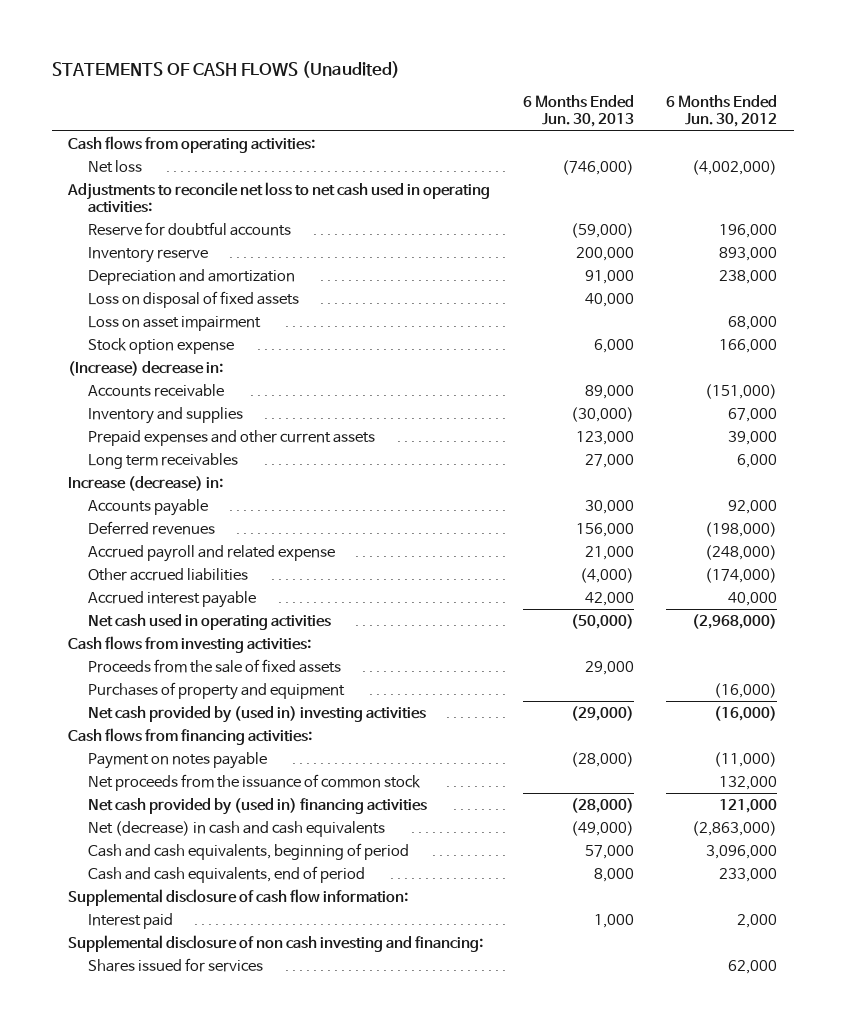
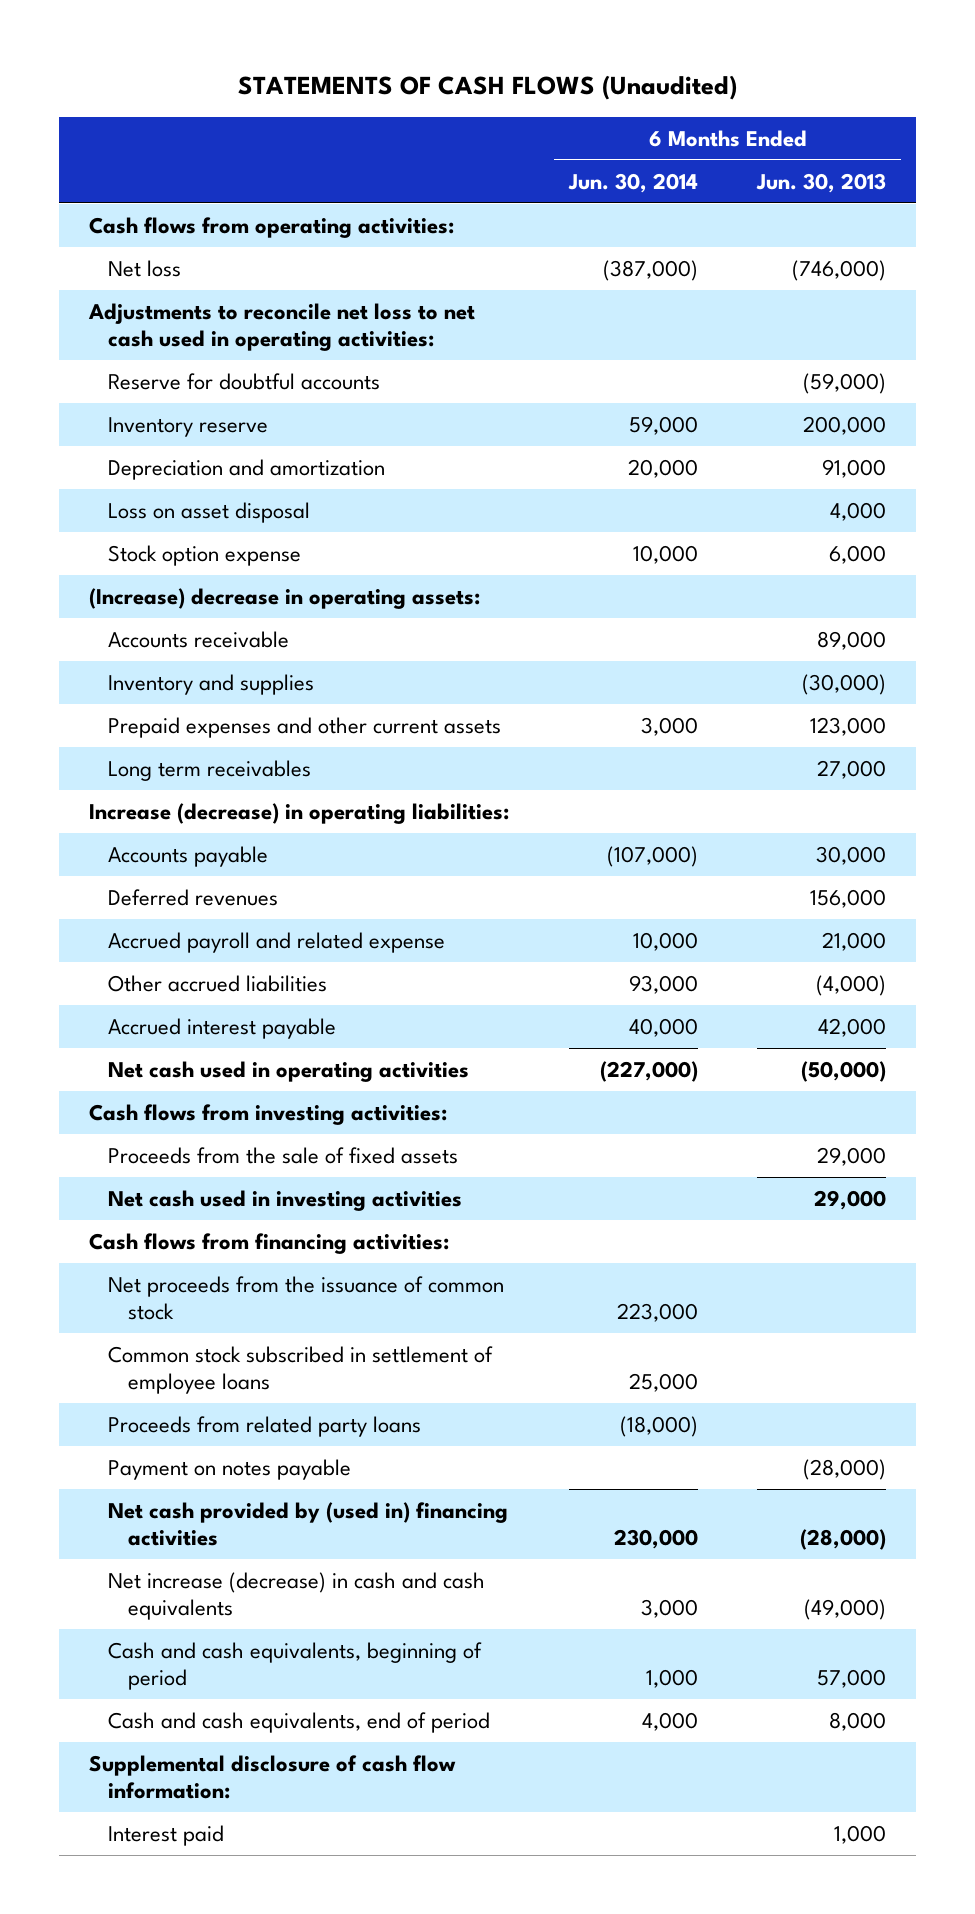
[666,94,778,128] 6 Months Ended Jun. 30, 2012 -> none
none -> [567,172,698,193] Jun. 30, 2014
[88,315,262,331] Loss on asset impairment -> none
[88,290,300,308] Loss on disposal of fixed assets -> [108,501,311,523] Loss on asset disposal
[584,292,634,307] 40,000 -> [830,501,887,521] 4,000
[68,360,224,376] (Increase) decrease in: -> [89,587,481,609] (Increase) decrease in operating assets:
[68,475,224,491] Increase (decrease) in: -> [89,802,510,824] Increase (decrease) in operating liabilities:
[88,681,346,700] Purchases of property and equipment -> none
[88,705,427,723] Net cash provided by (used in) investing activities -> [108,1189,463,1211] Net cash used in investing activities
[570,705,634,721] (29,000) -> [814,1189,887,1210] 29,000
none -> [108,1345,494,1395] Common stock subscribed in settlement of employee loans
none -> [108,1415,422,1437] Proceeds from related party loans
[88,751,268,769] Payment on notes payable -> [108,1458,352,1480] Payment on notes payable
[88,820,386,837] Net (decrease) in cash and cash equivalents -> [108,1571,486,1621] Net increase (decrease) in cash and cash equivalents
[68,934,484,952] Supplemental disclosure of non cash investing and financing: -> none
[88,957,264,972] Shares issued for services -> none

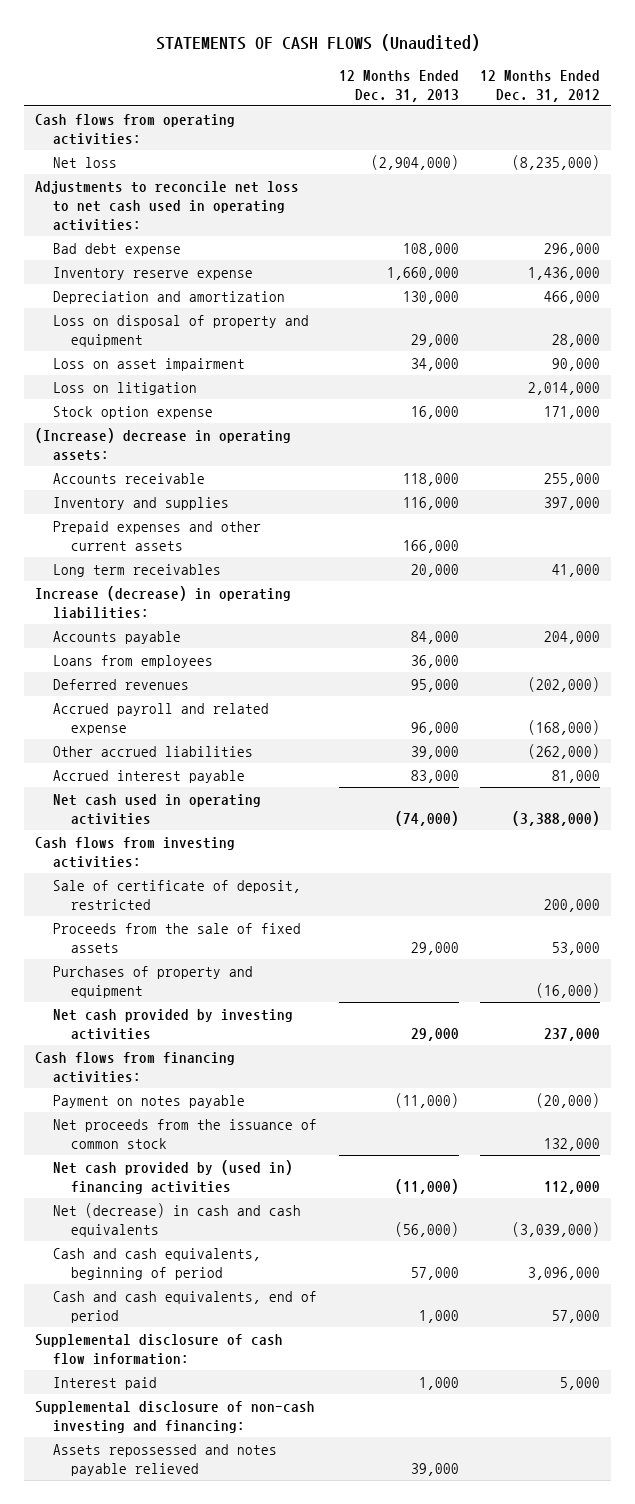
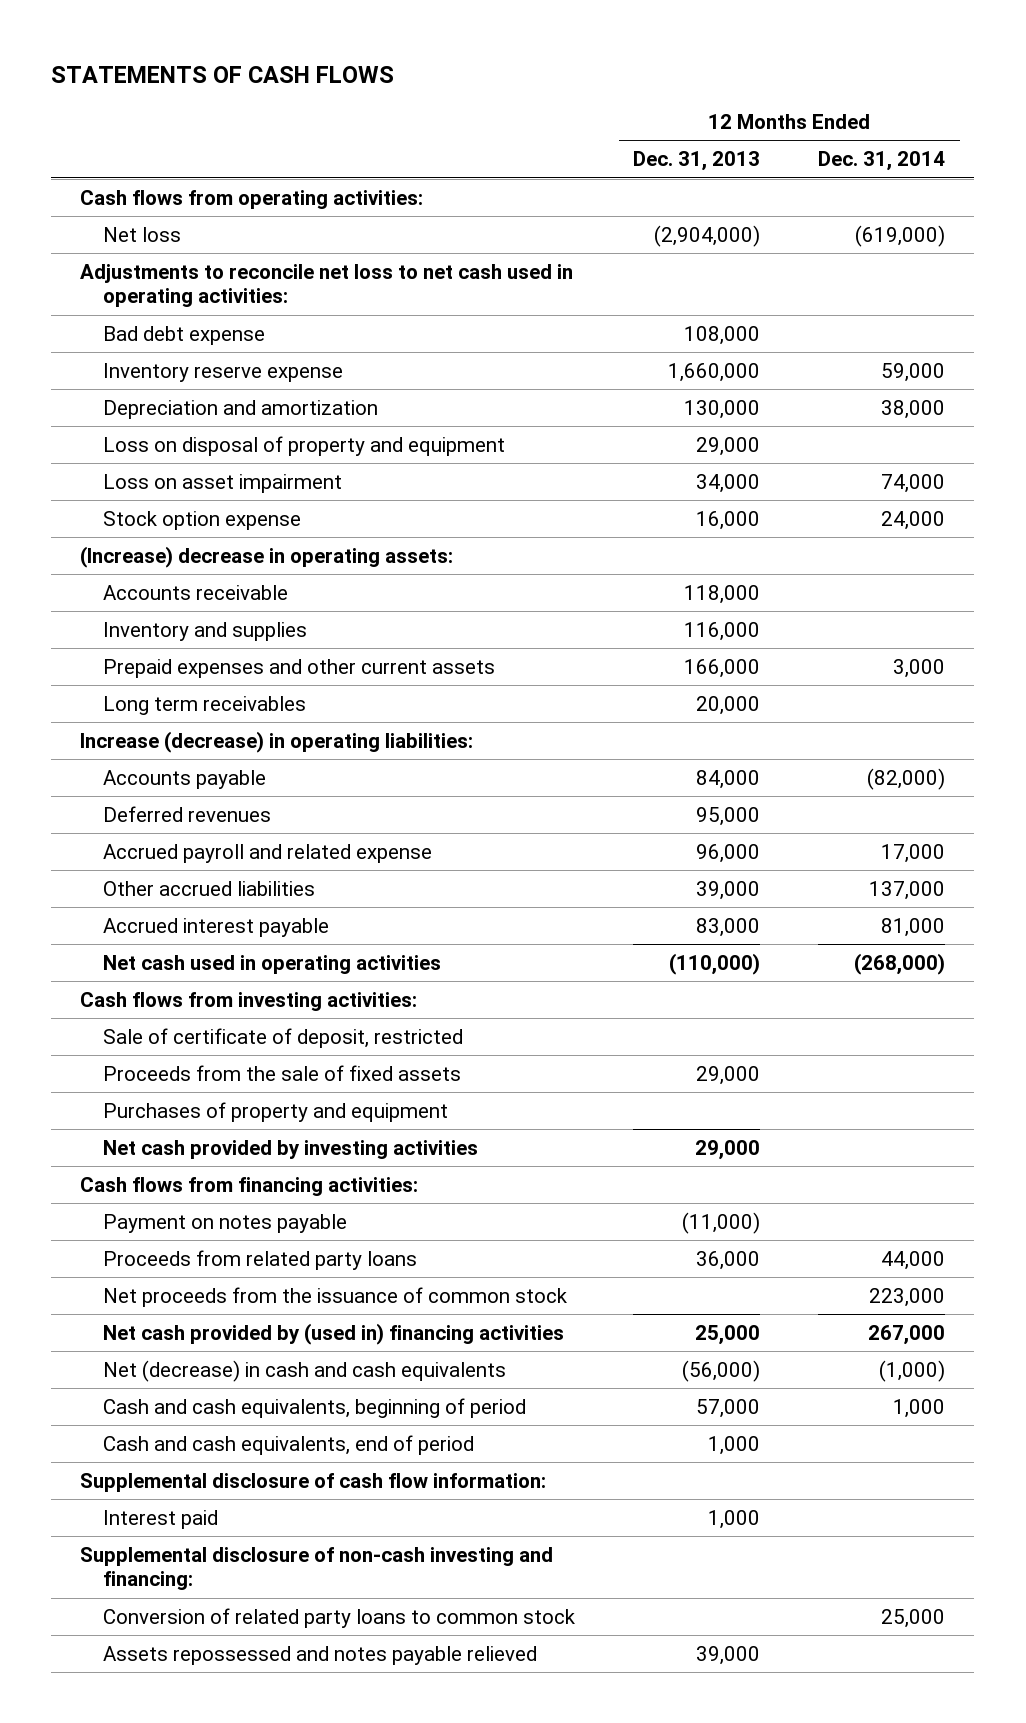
[155,33,480,51] STATEMENTS OF CASH FLOWS (Unaudited) -> [51,66,395,84] STATEMENTS OF CASH FLOWS
[480,69,601,102] 12 Months Ended Dec. 31, 2012 -> none
none -> [818,151,946,172] Dec. 31, 2014
[53,381,198,395] Loss on litigation -> none
[53,654,214,668] Loans from employees -> none
[394,810,459,826] (74,000) -> [669,952,761,975] (110,000)
none -> [102,1249,417,1270] Proceeds from related party loans
[394,1178,459,1194] (11,000) -> [695,1324,761,1345] 25,000
none -> [102,1607,575,1628] Conversion of related party loans to common stock

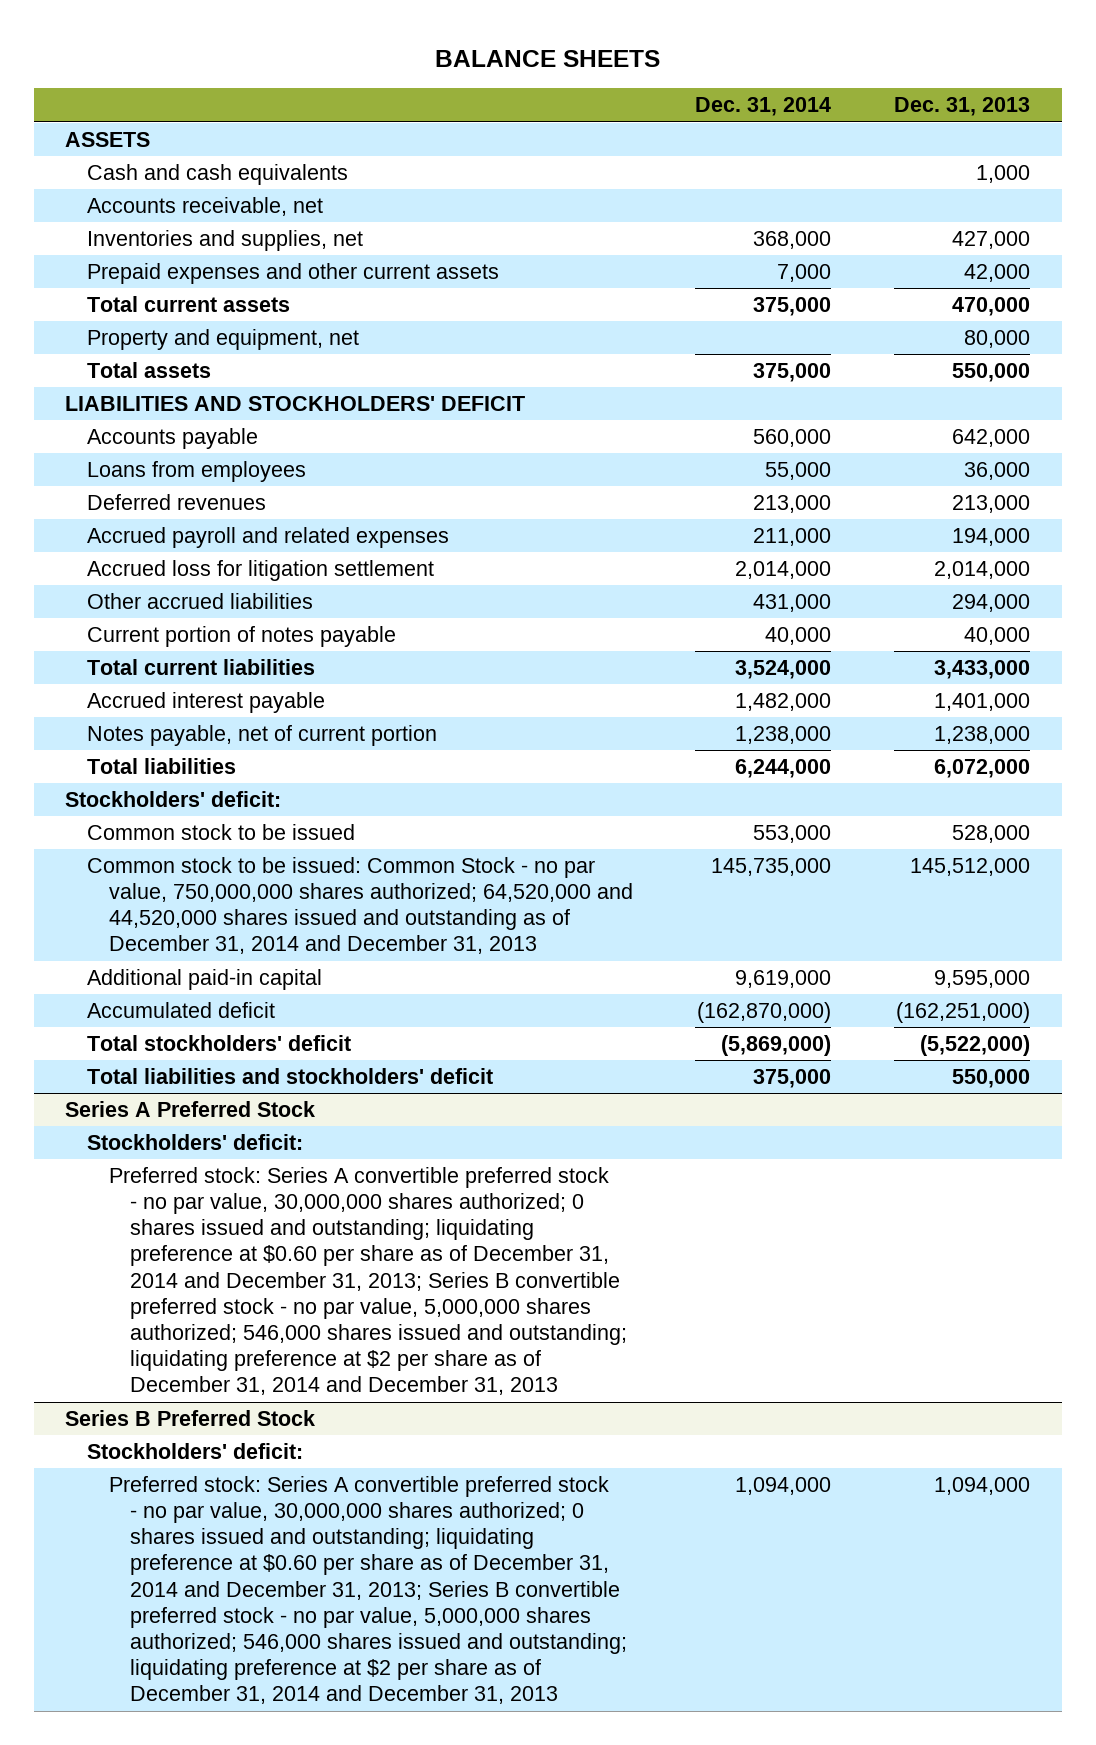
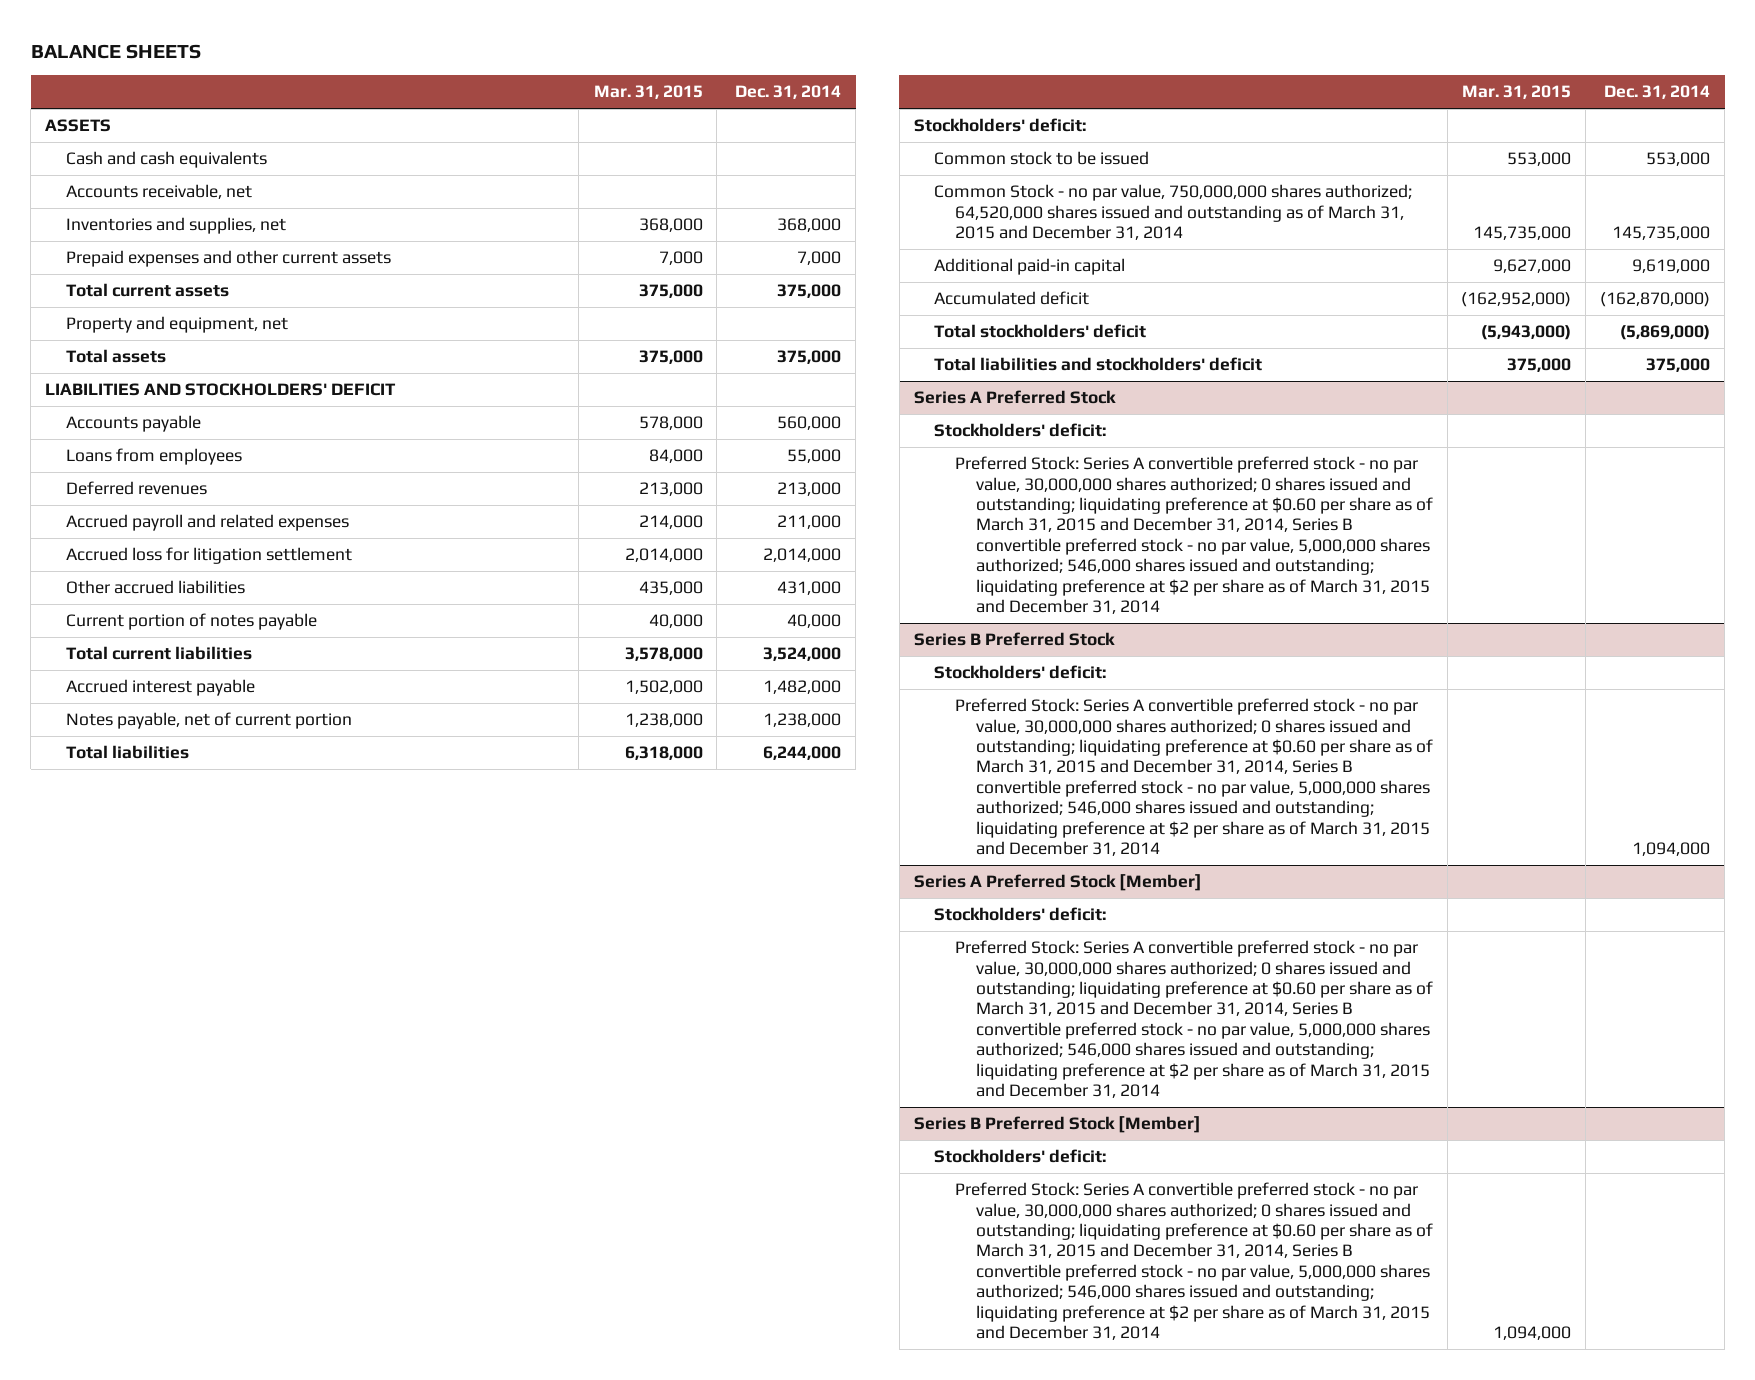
[894,97,1031,117] Dec. 31, 2013 -> none
none -> [593,85,703,100] Mar. 31, 2015
[86,857,633,955] Common stock to be issued: Common Stock - no par value, 750,000,000 shares authorized; 64,520,000 and 44,520,000 shares issued and outstanding as of December 31, 2014 and December 31, 2013 -> [934,184,1413,241] Common Stock - no par value, 750,000,000 shares authorized; 64,520,000 shares issued and outstanding as of March 31, 2015 and December 31, 2014
[108,1167,628,1396] Preferred stock: Series A convertible preferred stock - no par value, 30,000,000 shares authorized; 0 shares issued and outstanding; liquidating preference at $0.60 per share as of December 31, 2014 and December 31, 2013; Series B convertible preferred stock - no par value, 5,000,000 shares authorized; 546,000 shares issued and outstanding; liquidating preference at $2 per share as of December 31, 2014 and December 31, 2013 -> [955,456,1433,615] Preferred Stock: Series A convertible preferred stock - no par value, 30,000,000 shares authorized; 0 shares issued and outstanding; liquidating preference at $0.60 per share as of March 31, 2015 and December 31, 2014, Series B convertible preferred stock - no par value, 5,000,000 shares authorized; 546,000 shares issued and outstanding; liquidating preference at $2 per share as of March 31, 2015 and December 31, 2014
[108,1476,628,1705] Preferred stock: Series A convertible preferred stock - no par value, 30,000,000 shares authorized; 0 shares issued and outstanding; liquidating preference at $0.60 per share as of December 31, 2014 and December 31, 2013; Series B convertible preferred stock - no par value, 5,000,000 shares authorized; 546,000 shares issued and outstanding; liquidating preference at $2 per share as of December 31, 2014 and December 31, 2013 -> [955,698,1433,857] Preferred Stock: Series A convertible preferred stock - no par value, 30,000,000 shares authorized; 0 shares issued and outstanding; liquidating preference at $0.60 per share as of March 31, 2015 and December 31, 2014, Series B convertible preferred stock - no par value, 5,000,000 shares authorized; 546,000 shares issued and outstanding; liquidating preference at $2 per share as of March 31, 2015 and December 31, 2014
none -> [913,874,1202,892] Series A Preferred Stock [Member]
none -> [934,907,1107,922] Stockholders' deficit:
none -> [955,940,1433,1099] Preferred Stock: Series A convertible preferred stock - no par value, 30,000,000 shares authorized; 0 shares issued and outstanding; liquidating preference at $0.60 per share as of March 31, 2015 and December 31, 2014, Series B convertible preferred stock - no par value, 5,000,000 shares authorized; 546,000 shares issued and outstanding; liquidating preference at $2 per share as of March 31, 2015 and December 31, 2014
none -> [913,1116,1201,1134] Series B Preferred Stock [Member]
none -> [934,1149,1107,1164] Stockholders' deficit:
none -> [955,1182,1433,1341] Preferred Stock: Series A convertible preferred stock - no par value, 30,000,000 shares authorized; 0 shares issued and outstanding; liquidating preference at $0.60 per share as of March 31, 2015 and December 31, 2014, Series B convertible preferred stock - no par value, 5,000,000 shares authorized; 546,000 shares issued and outstanding; liquidating preference at $2 per share as of March 31, 2015 and December 31, 2014

